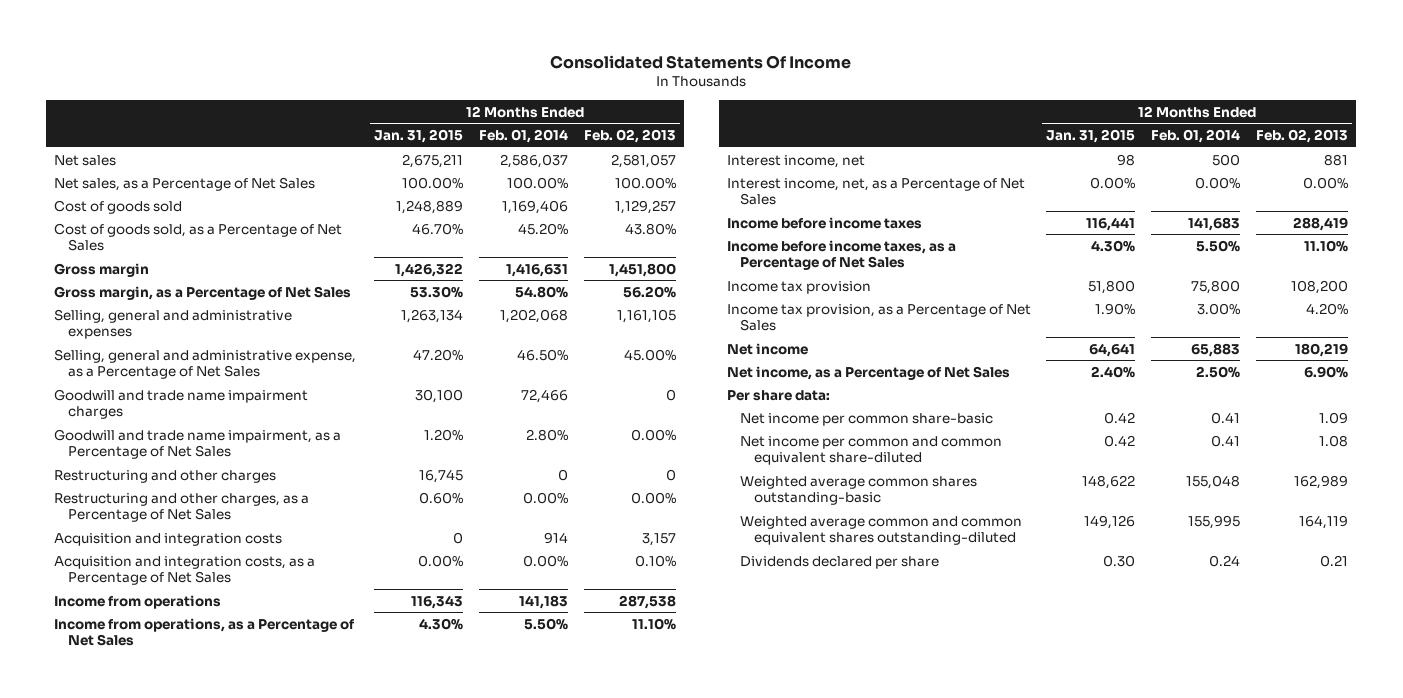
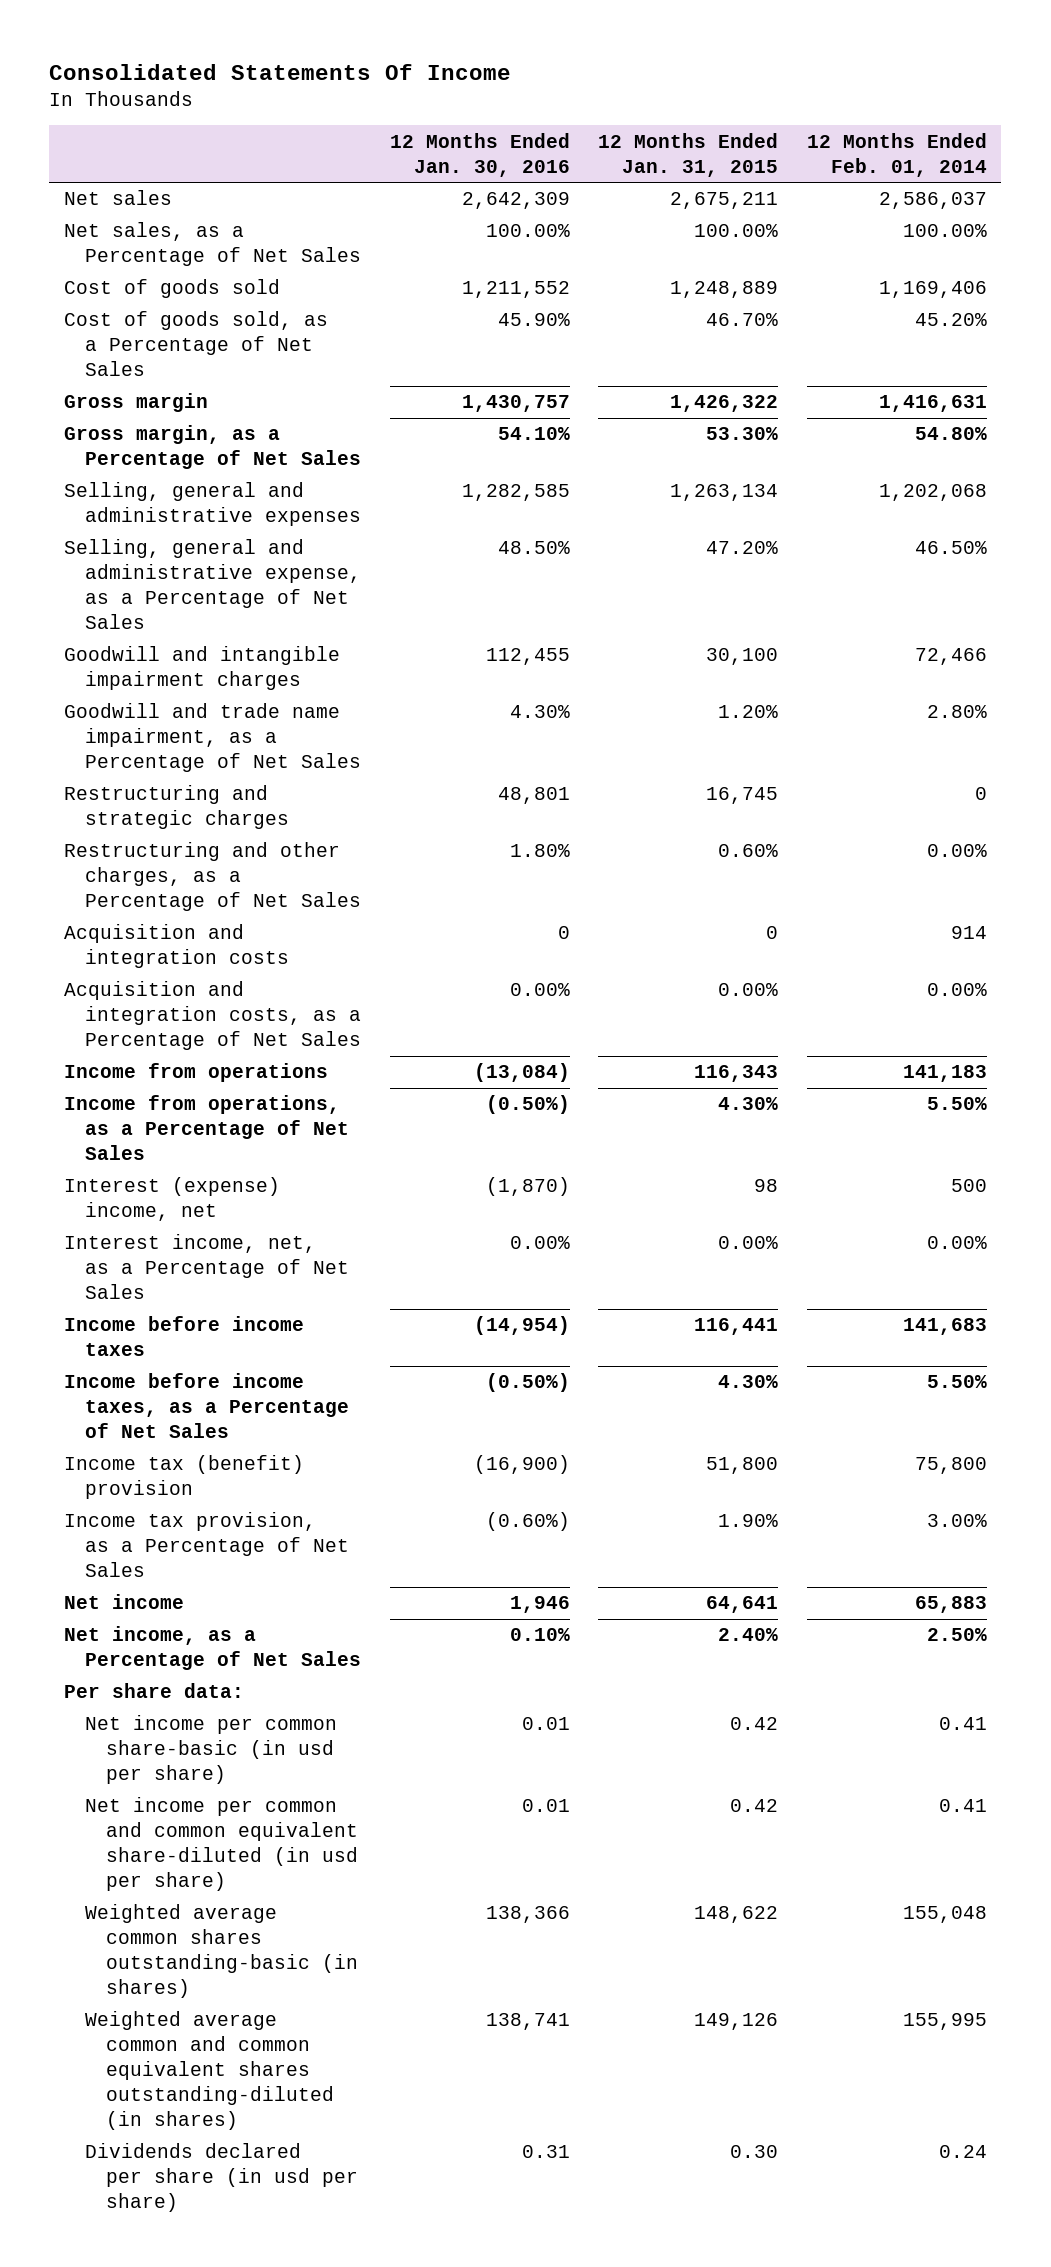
[584,128,677,143] Feb. 02, 2013 -> none
none -> [389,132,570,177] 12 Months Ended Jan. 30, 2016
[54,388,309,419] Goodwill and trade name impairment charges -> [63,646,340,691] Goodwill and intangible impairment charges
[54,469,277,483] Restructuring and other charges -> [63,785,289,830] Restructuring and strategic charges
[726,154,865,168] Interest income, net -> [63,1177,280,1222] Interest (expense) income, net
[726,280,871,294] Income tax provision -> [63,1455,304,1500] Income tax (benefit) provision
[740,412,994,426] Net income per common share-basic -> [84,1715,337,1785] Net income per common share-basic (in usd per share)
[740,435,1003,465] Net income per common and common equivalent share-diluted -> [84,1797,359,1892] Net income per common and common equivalent share-diluted (in usd per share)
[740,475,978,505] Weighted average common shares outstanding-basic -> [84,1904,359,1999] Weighted average common shares outstanding-basic (in shares)
[740,515,1023,545] Weighted average common and common equivalent shares outstanding-diluted -> [84,2011,335,2131] Weighted average common and common equivalent shares outstanding-diluted (in shares)
[740,555,940,569] Dividends declared per share -> [84,2143,359,2213] Dividends declared per share (in usd per share)

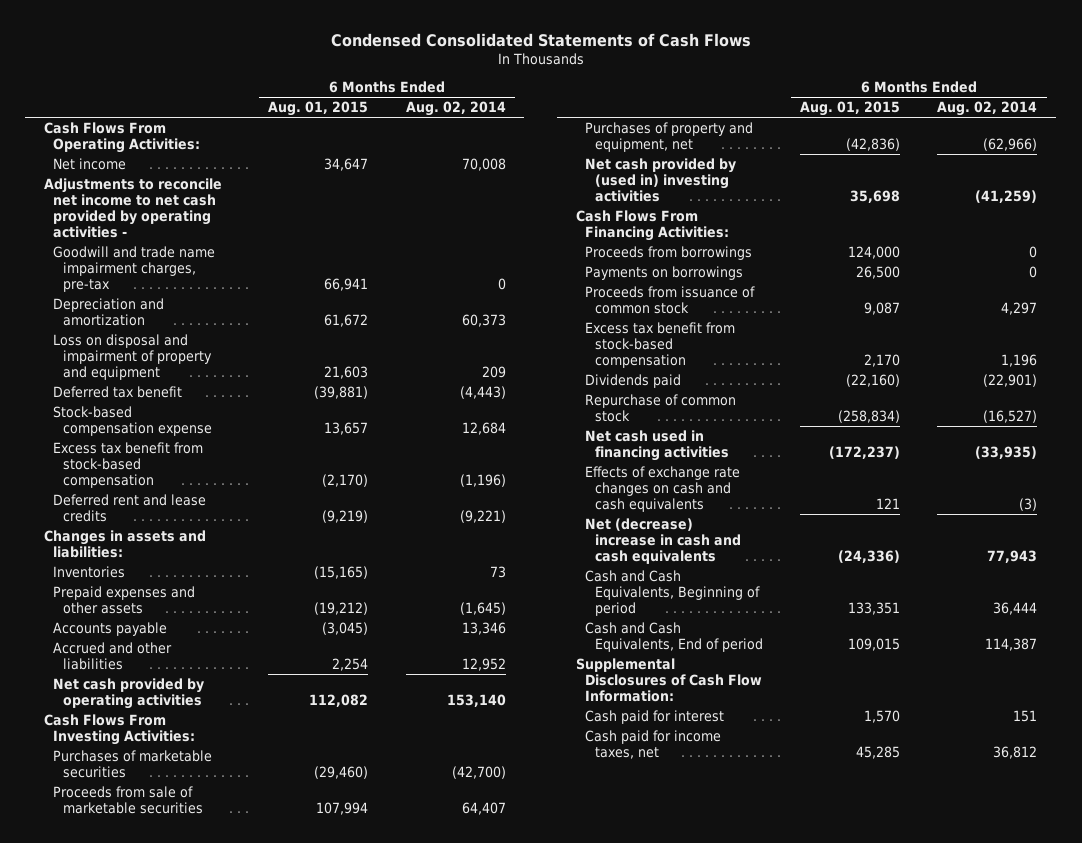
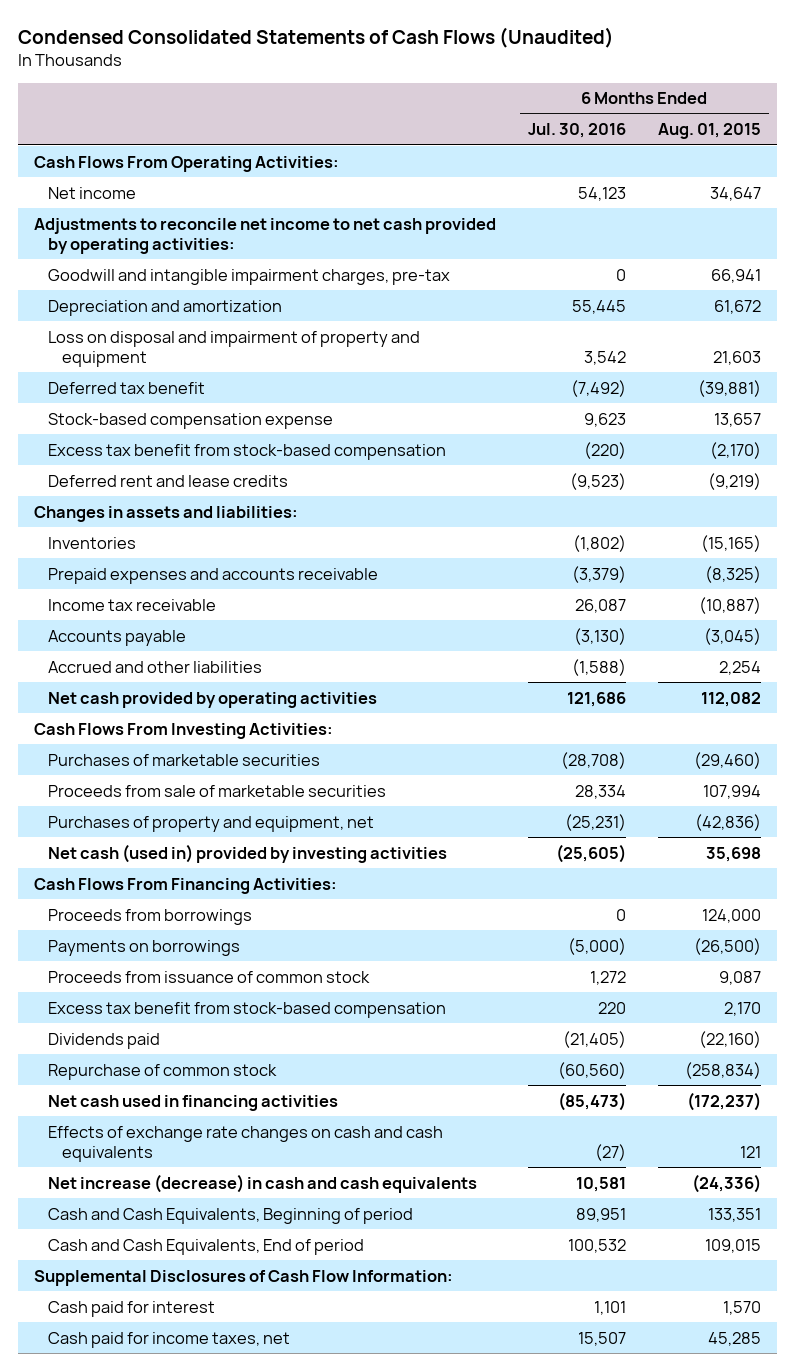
[330,33,751,48] Condensed Consolidated Statements of Cash Flows -> [17,26,614,48] Condensed Consolidated Statements of Cash Flows (Unaudited)
[405,101,506,117] Aug. 02, 2014 -> none
none -> [527,123,626,139] Jul. 30, 2016
[44,177,223,239] Adjustments to reconcile net income to net cash provided by operating activities - -> [33,217,496,254] Adjustments to reconcile net income to net cash provided by operating activities:
[53,245,216,293] Goodwill and trade name impairment charges, pre-tax -> [48,268,451,285] Goodwill and intangible impairment charges, pre-tax
[53,585,196,615] Prepaid expenses and other assets -> [48,567,379,584] Prepaid expenses and accounts receivable
[314,602,369,616] (19,212) -> [704,565,761,583] (8,325)
none -> [48,598,217,611] Income tax receivable
[585,157,737,203] Net cash provided by (used in) investing activities -> [48,843,448,863] Net cash (used in) provided by investing activities
[856,265,901,279] 26,500 -> [693,937,761,955] (26,500)
[585,517,741,565] Net (decrease) increase in cash and cash equivalents -> [48,1173,478,1193] Net increase (decrease) in cash and cash equivalents

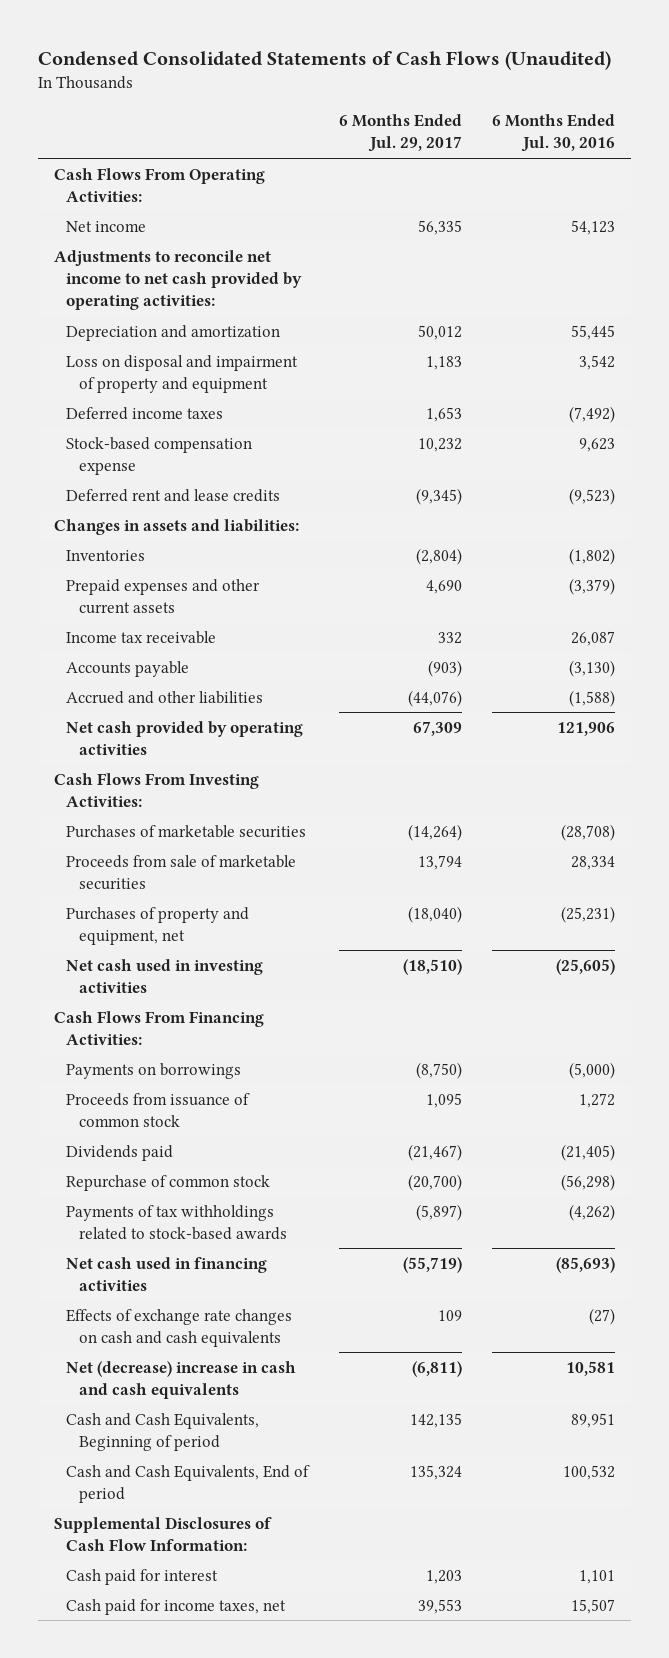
[657,123,761,140] Aug. 01, 2015 -> none
none -> [338,114,462,153] 6 Months Ended Jul. 29, 2017
[48,268,451,285] Goodwill and intangible impairment charges, pre-tax -> none
[48,381,206,394] Deferred tax benefit -> [66,406,224,420] Deferred income taxes
[48,443,447,460] Excess tax benefit from stock-based compensation -> none
[48,567,379,584] Prepaid expenses and accounts receivable -> [66,578,261,614] Prepaid expenses and other current assets
[566,691,626,707] 121,686 -> [557,721,616,736] 121,906
[48,843,448,863] Net cash (used in) provided by investing activities -> [66,958,264,993] Net cash used in investing activities
[48,908,253,925] Proceeds from borrowings -> none
[48,1001,447,1018] Excess tax benefit from stock-based compensation -> none
[557,1061,626,1079] (60,560) -> [561,1173,616,1191] (56,298)
none -> [66,1204,287,1240] Payments of tax withholdings related to stock-based awards
[557,1091,626,1111] (85,473) -> [556,1256,616,1273] (85,693)
[48,1173,478,1193] Net increase (decrease) in cash and cash equivalents -> [66,1360,297,1399] Net (decrease) increase in cash and cash equivalents

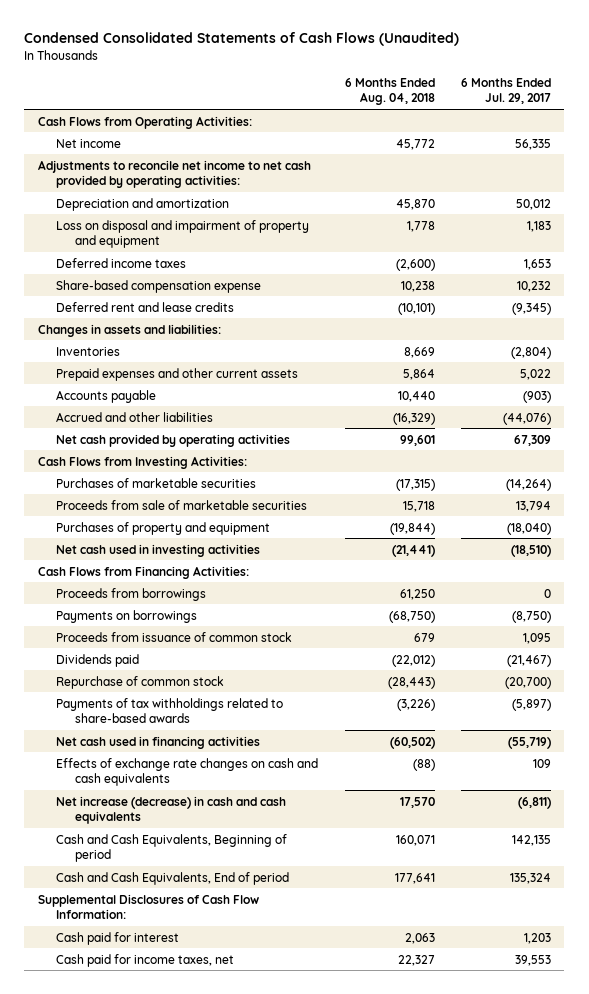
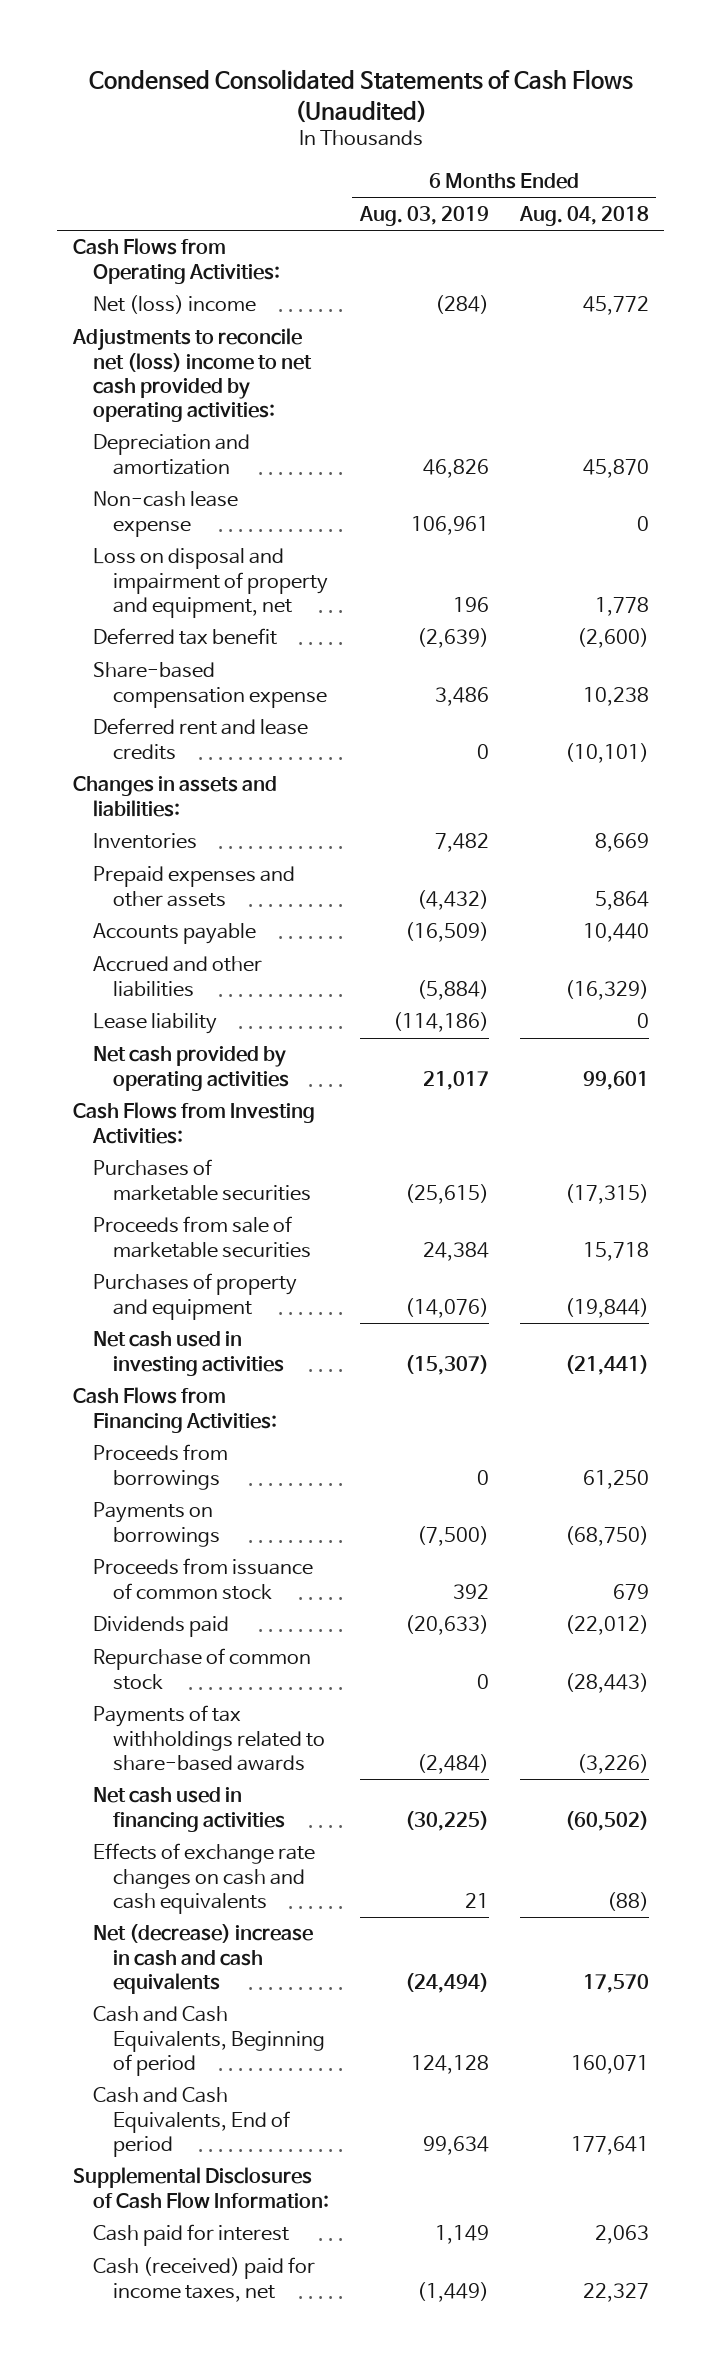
[461,78,552,105] 6 Months Ended Jul. 29, 2017 -> none
none -> [358,206,489,227] Aug. 03, 2019
[56,138,122,148] Net income -> [92,295,256,315] Net (loss) income
[37,159,311,188] Adjustments to reconcile net income to net cash provided by operating activities: -> [71,328,312,422] Adjustments to reconcile net (loss) income to net cash provided by operating activities:
none -> [92,491,238,537] Non-cash lease expense
[56,219,310,248] Loss on disposal and impairment of property and equipment -> [92,548,328,618] Loss on disposal and impairment of property and equipment, net
[56,257,187,268] Deferred income taxes -> [92,628,277,646] Deferred tax benefit
[56,367,299,381] Prepaid expenses and other current assets -> [92,866,295,907] Prepaid expenses and other assets
none -> [92,1013,217,1035] Lease liability
[56,795,287,824] Net increase (decrease) in cash and cash equivalents -> [92,1924,313,1994] Net (decrease) increase in cash and cash equivalents
[56,953,235,967] Cash paid for income taxes, net -> [92,2257,315,2302] Cash (received) paid for income taxes, net

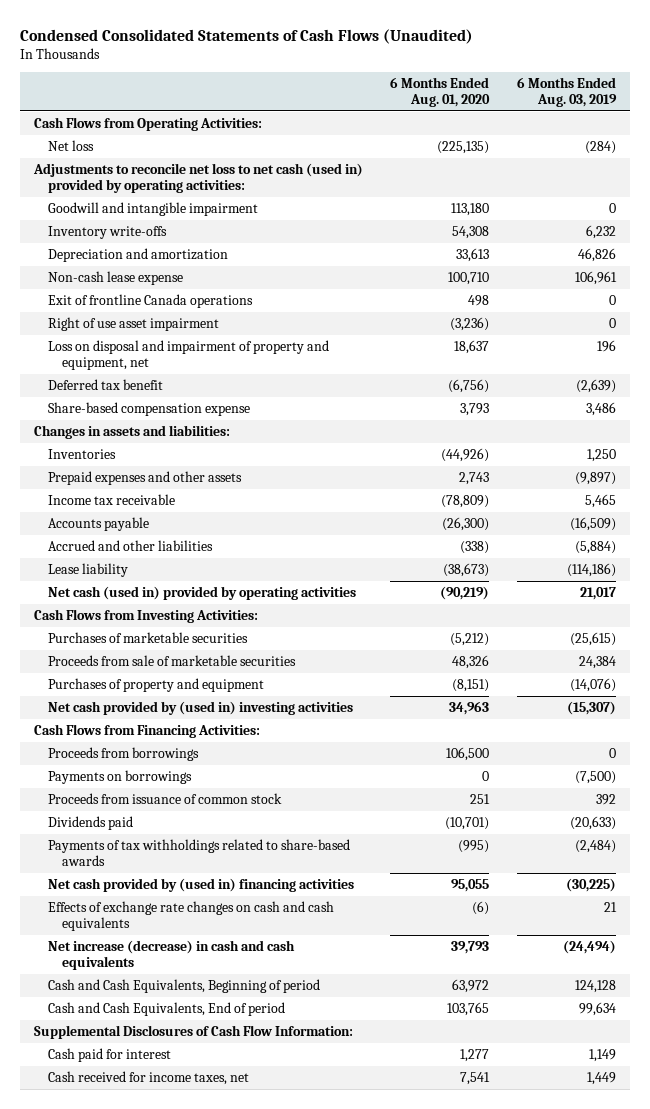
[518,206,649,227] Aug. 04, 2018 -> none
none -> [390,76,491,107] 6 Months Ended Aug. 01, 2020
[92,295,256,315] Net (loss) income -> [47,140,94,152] Net loss
[71,328,312,422] Adjustments to reconcile net (loss) income to net cash provided by operating activities: -> [32,163,363,193] Adjustments to reconcile net loss to net cash (used in) provided by operating activities:
none -> [47,202,258,217] Goodwill and intangible impairment
none -> [47,226,167,240] Inventory write-offs
none -> [47,294,253,309] Exit of frontline Canada operations
none -> [47,317,219,332] Right of use asset impairment
[92,718,308,760] Deferred rent and lease credits -> none
[434,833,489,853] 7,482 -> [587,449,617,463] 1,250
[416,889,489,910] (4,432) -> [575,472,617,486] (9,897)
none -> [47,494,175,506] Income tax receivable
[92,1046,289,1091] Net cash provided by operating activities -> [47,586,356,601] Net cash (used in) provided by operating activities
[92,1331,284,1376] Net cash used in investing activities -> [47,701,353,716] Net cash provided by (used in) investing activities
[92,1648,311,1690] Repurchase of common stock -> none
[92,1787,285,1832] Net cash used in financing activities -> [47,878,354,893] Net cash provided by (used in) financing activities
[92,1924,313,1994] Net (decrease) increase in cash and cash equivalents -> [47,940,295,970] Net increase (decrease) in cash and cash equivalents
[92,2257,315,2302] Cash (received) paid for income taxes, net -> [47,1071,249,1086] Cash received for income taxes, net
[416,2281,489,2302] (1,449) -> [587,1072,617,1086] 1,449

